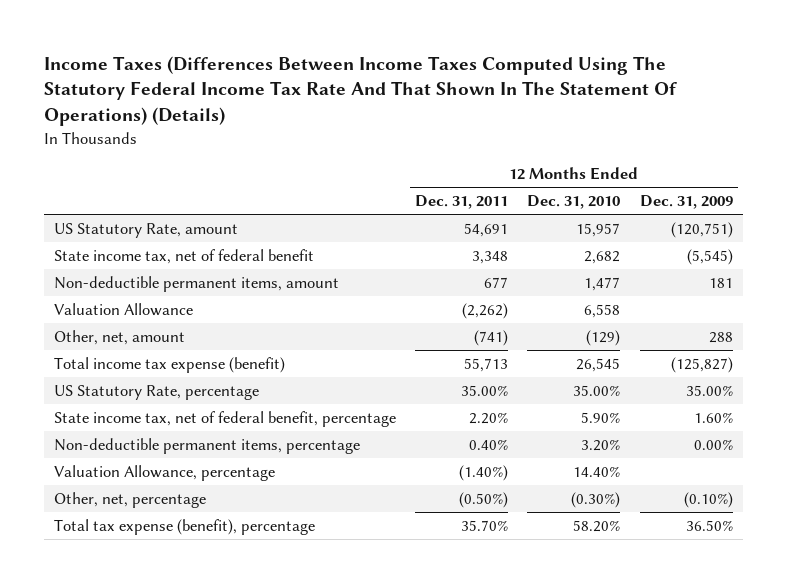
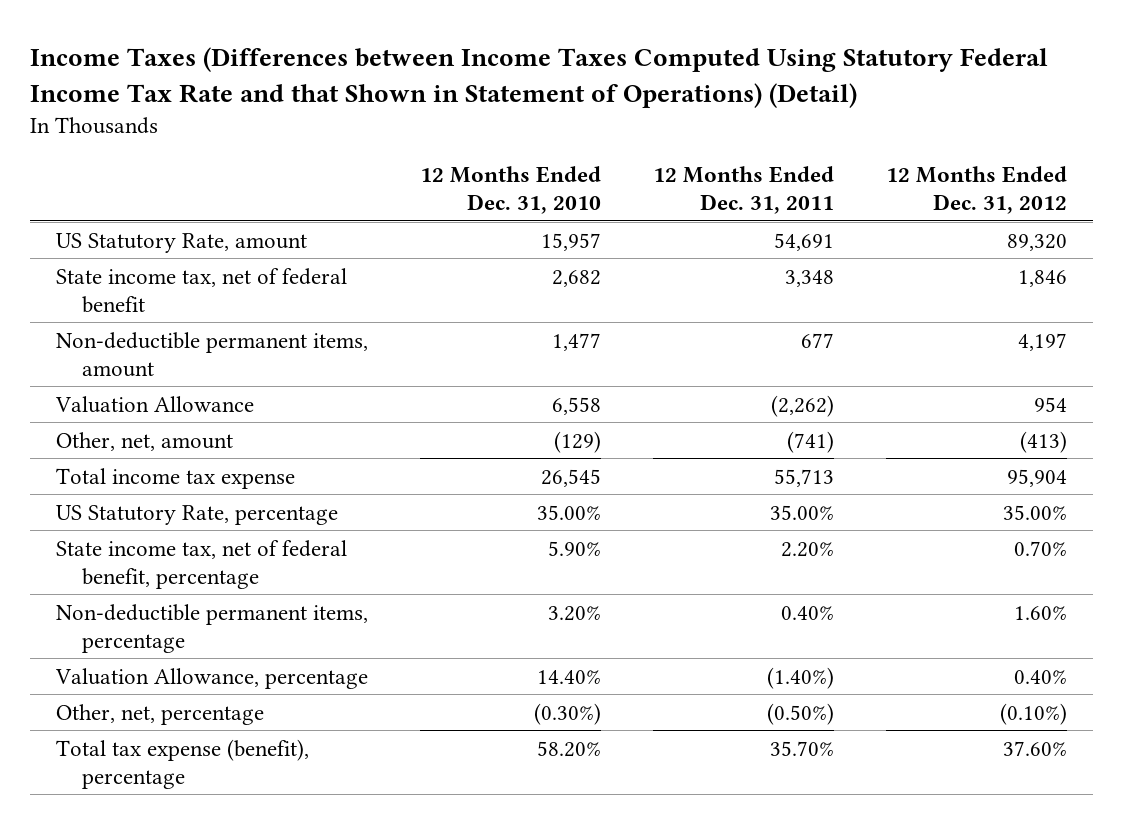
[43,55,677,127] Income Taxes (Differences Between Income Taxes Computed Using The Statutory Federal Income Tax Rate And That Shown In The Statement Of Operations) (Details) -> [30,47,1049,108] Income Taxes (Differences between Income Taxes Computed Using Statutory Federal Income Tax Rate and that Shown in Statement of Operations) (Detail)
[639,195,733,210] Dec. 31, 2009 -> none
none -> [886,165,1068,215] 12 Months Ended Dec. 31, 2012
[53,356,285,373] Total income tax expense (benefit) -> [56,467,296,489] Total income tax expense

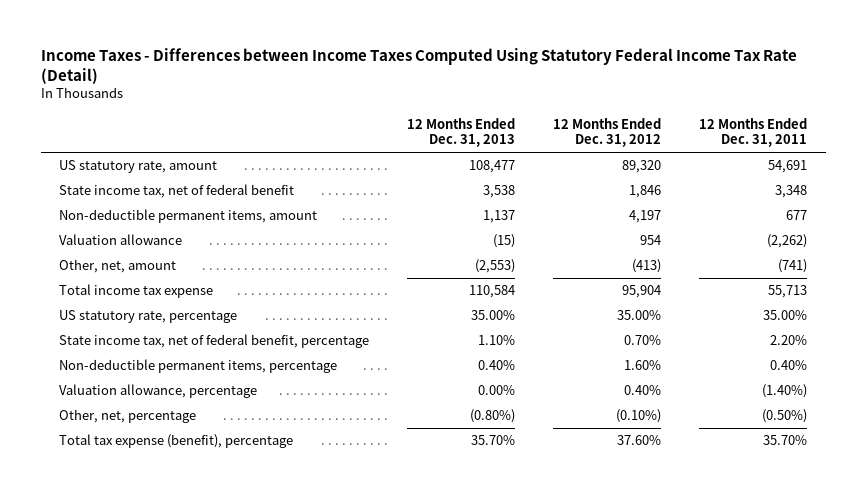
[30,47,1049,108] Income Taxes (Differences between Income Taxes Computed Using Statutory Federal Income Tax Rate and that Shown in Statement of Operations) (Detail) -> [40,47,797,84] Income Taxes - Differences between Income Taxes Computed Using Statutory Federal Income Tax Rate (Detail)
[420,165,602,215] 12 Months Ended Dec. 31, 2010 -> none
none -> [407,117,516,148] 12 Months Ended Dec. 31, 2013
[56,232,308,253] US Statutory Rate, amount -> [59,160,218,174] US statutory rate, amount
[55,395,255,413] Valuation Allowance -> [59,234,183,246] Valuation allowance
[56,504,339,525] US Statutory Rate, percentage -> [59,310,238,324] US statutory rate, percentage
[55,667,369,689] Valuation Allowance, percentage -> [59,384,258,399] Valuation allowance, percentage

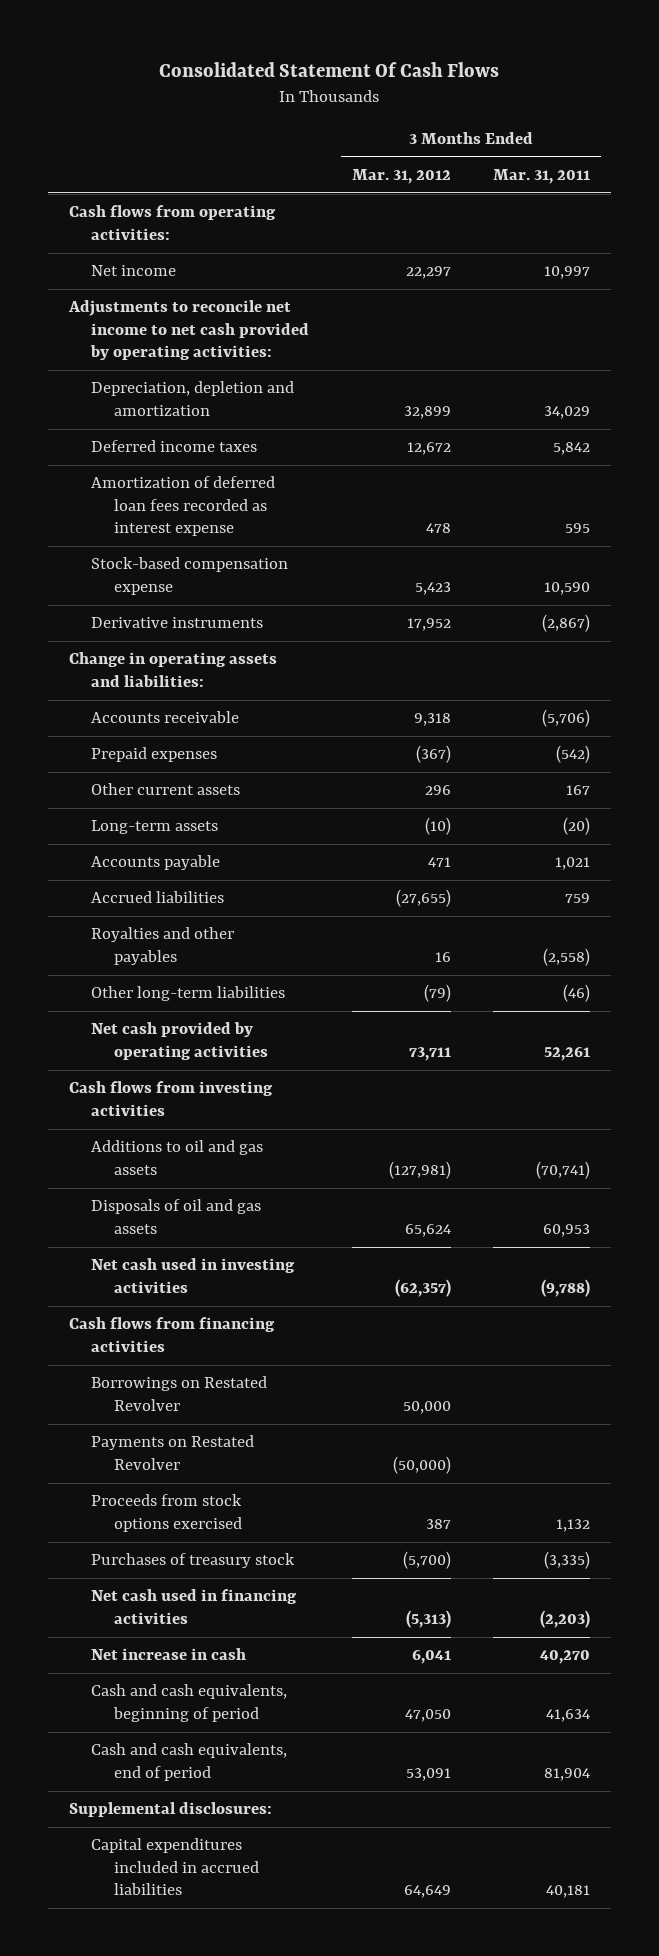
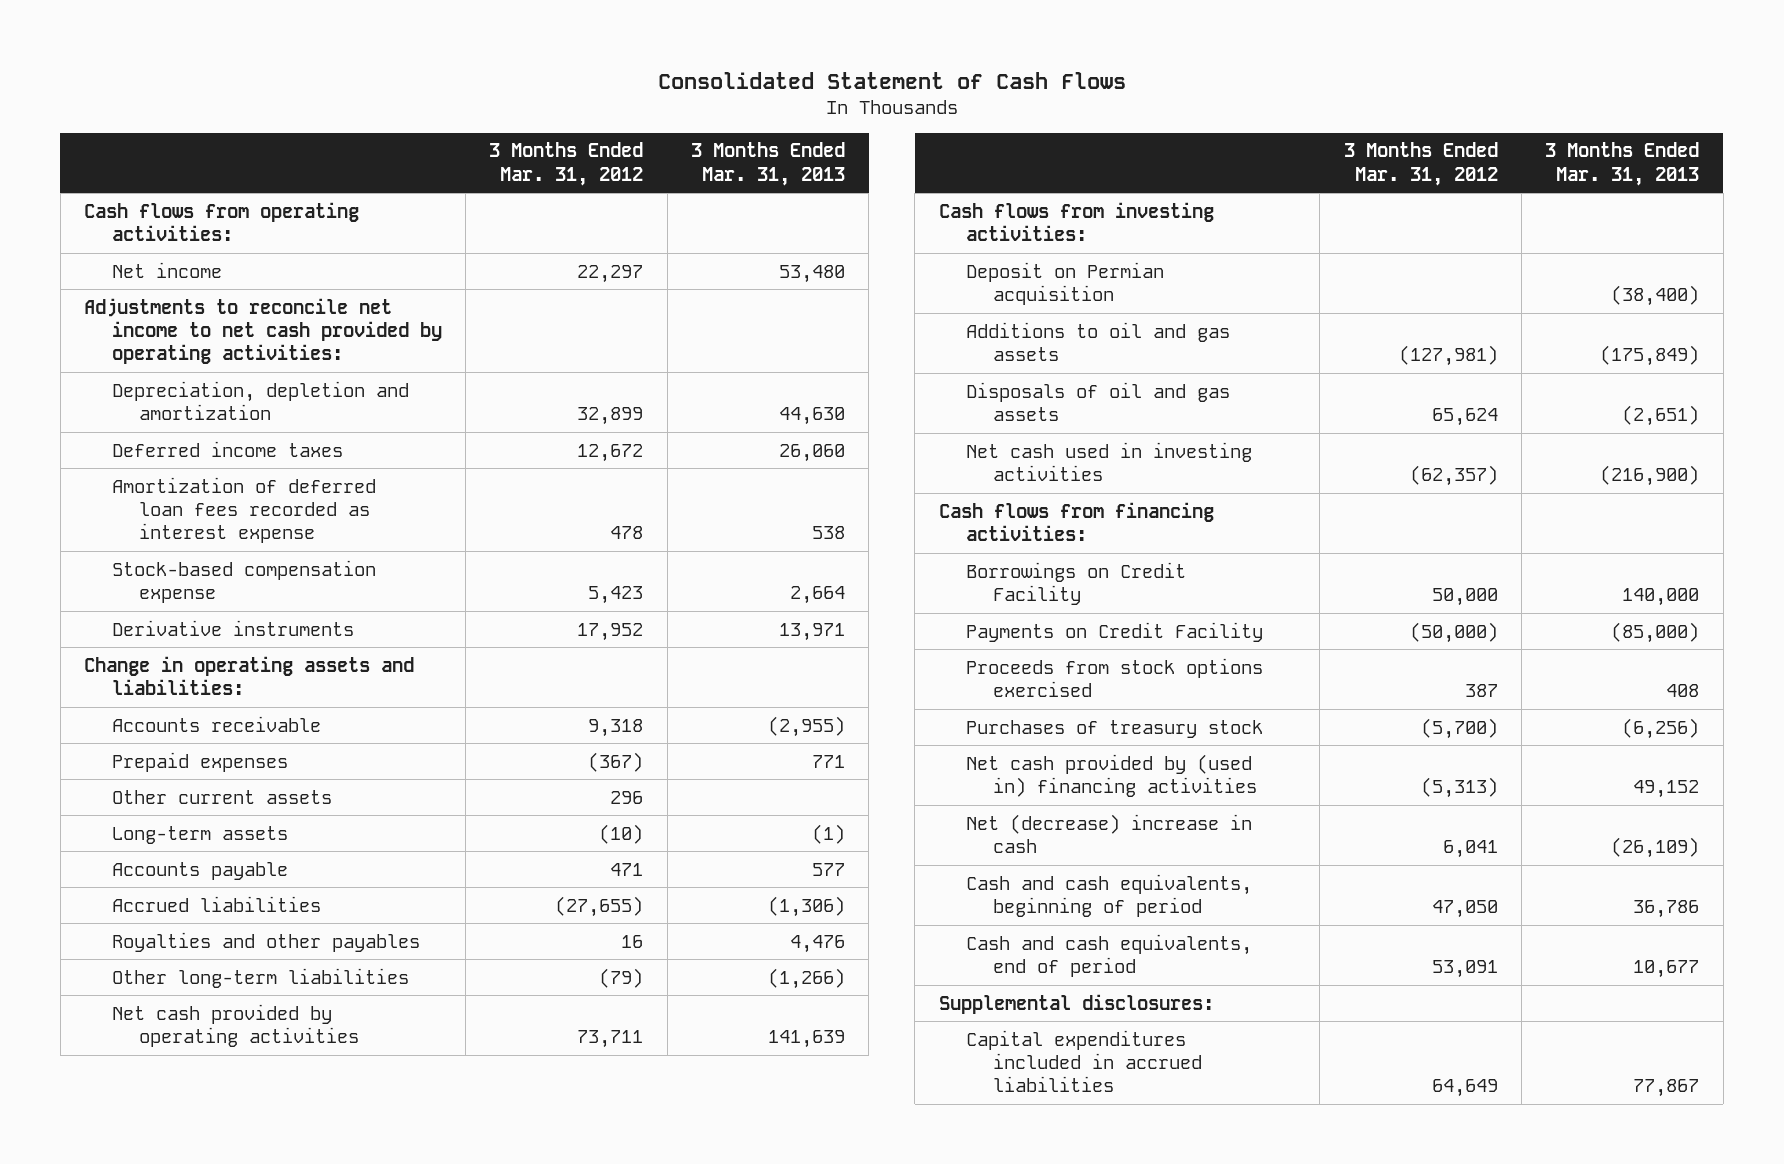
[159,61,500,77] Consolidated Statement Of Cash Flows -> [657,72,1126,90] Consolidated Statement of Cash Flows
[493,169,591,185] Mar. 31, 2011 -> none
none -> [690,142,845,186] 3 Months Ended Mar. 31, 2013
[68,1081,273,1116] Cash flows from investing activities -> [938,201,1214,241] Cash flows from investing activities:
none -> [966,261,1165,305] Deposit on Permian acquisition
[68,1317,275,1352] Cash flows from financing activities -> [938,501,1214,541] Cash flows from financing activities:
[91,1376,268,1411] Borrowings on Restated Revolver -> [966,561,1187,605] Borrowings on Credit Facility
[91,1435,255,1470] Payments on Restated Revolver -> [966,621,1264,642] Payments on Credit Facility
[91,1589,298,1624] Net cash used in financing activities -> [966,753,1258,797] Net cash provided by (used in) financing activities
[91,1648,247,1661] Net increase in cash -> [966,813,1253,853] Net (decrease) increase in cash

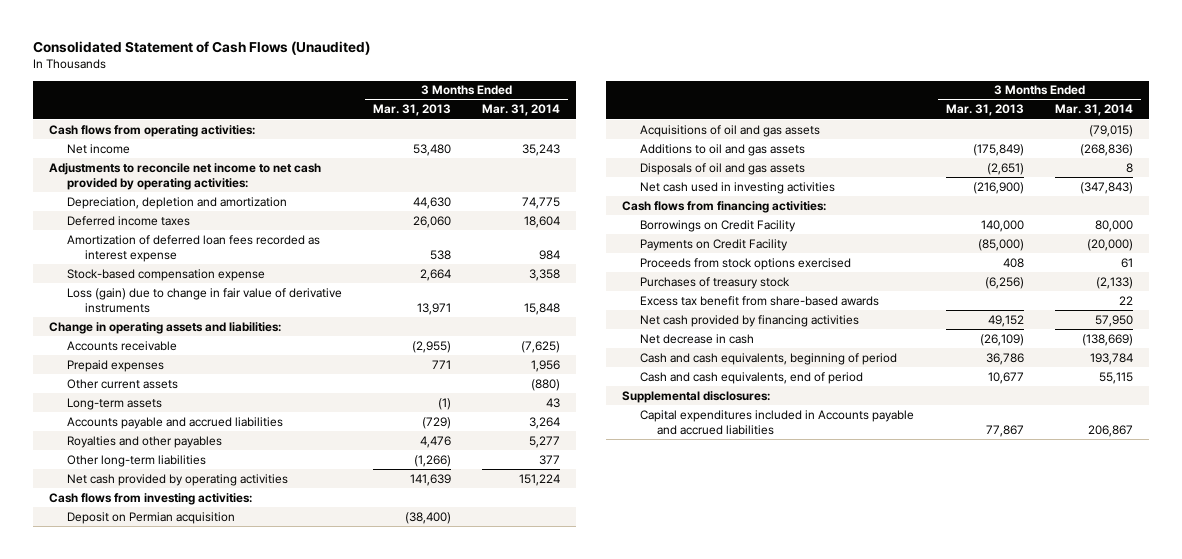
[657,72,1126,90] Consolidated Statement of Cash Flows -> [33,41,371,56] Consolidated Statement of Cash Flows (Unaudited)
[489,142,644,186] 3 Months Ended Mar. 31, 2012 -> none
none -> [482,104,561,117] Mar. 31, 2014
[111,619,354,636] Derivative instruments -> [66,287,342,313] Loss (gain) due to change in fair value of derivative instruments
[111,861,288,880] Accounts payable -> none
[111,895,321,912] Accrued liabilities -> none
none -> [66,416,283,429] Accounts payable and accrued liabilities
none -> [639,124,820,137] Acquisitions of oil and gas assets
none -> [639,295,879,306] Excess tax benefit from share-based awards
[966,753,1258,797] Net cash provided by (used in) financing activities -> [639,314,859,327] Net cash provided by financing activities
[966,813,1253,853] Net (decrease) increase in cash -> [639,333,754,344] Net decrease in cash
[966,1029,1203,1093] Capital expenditures included in accrued liabilities -> [639,409,914,435] Capital expenditures included in Accounts payable and accrued liabilities

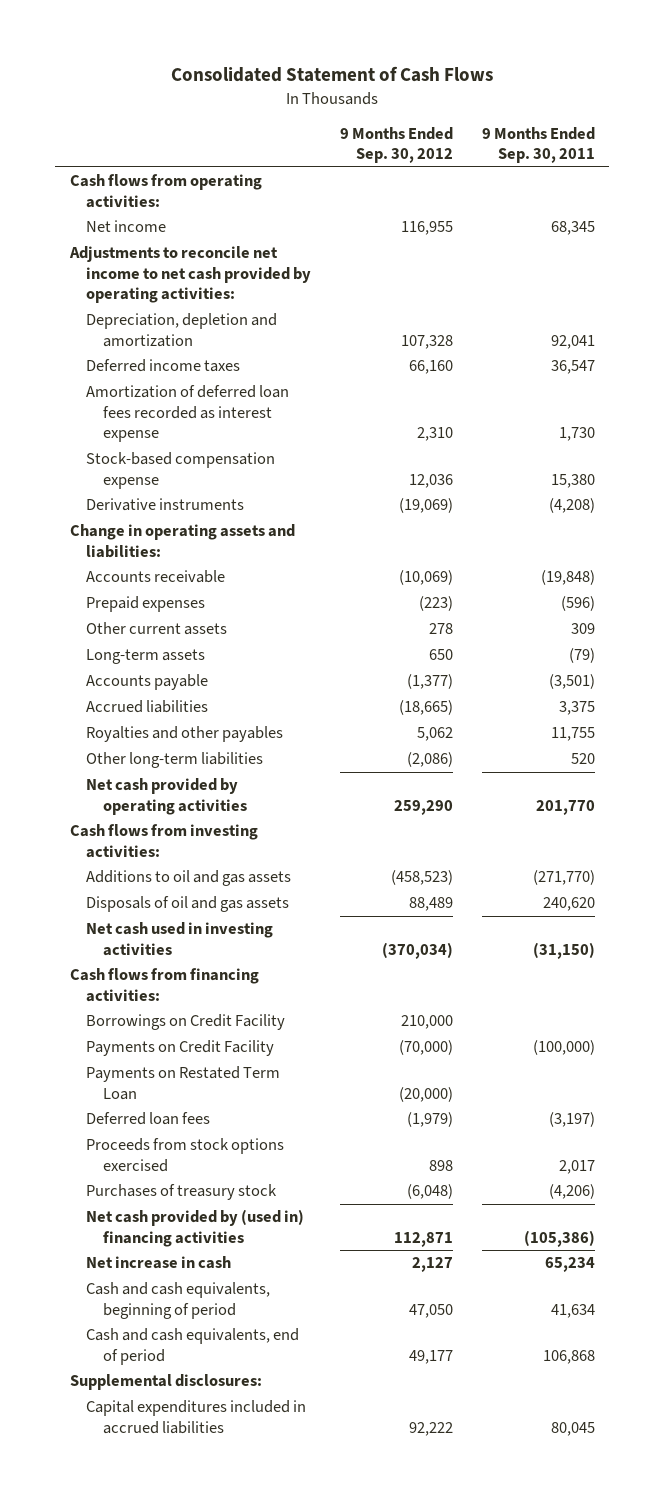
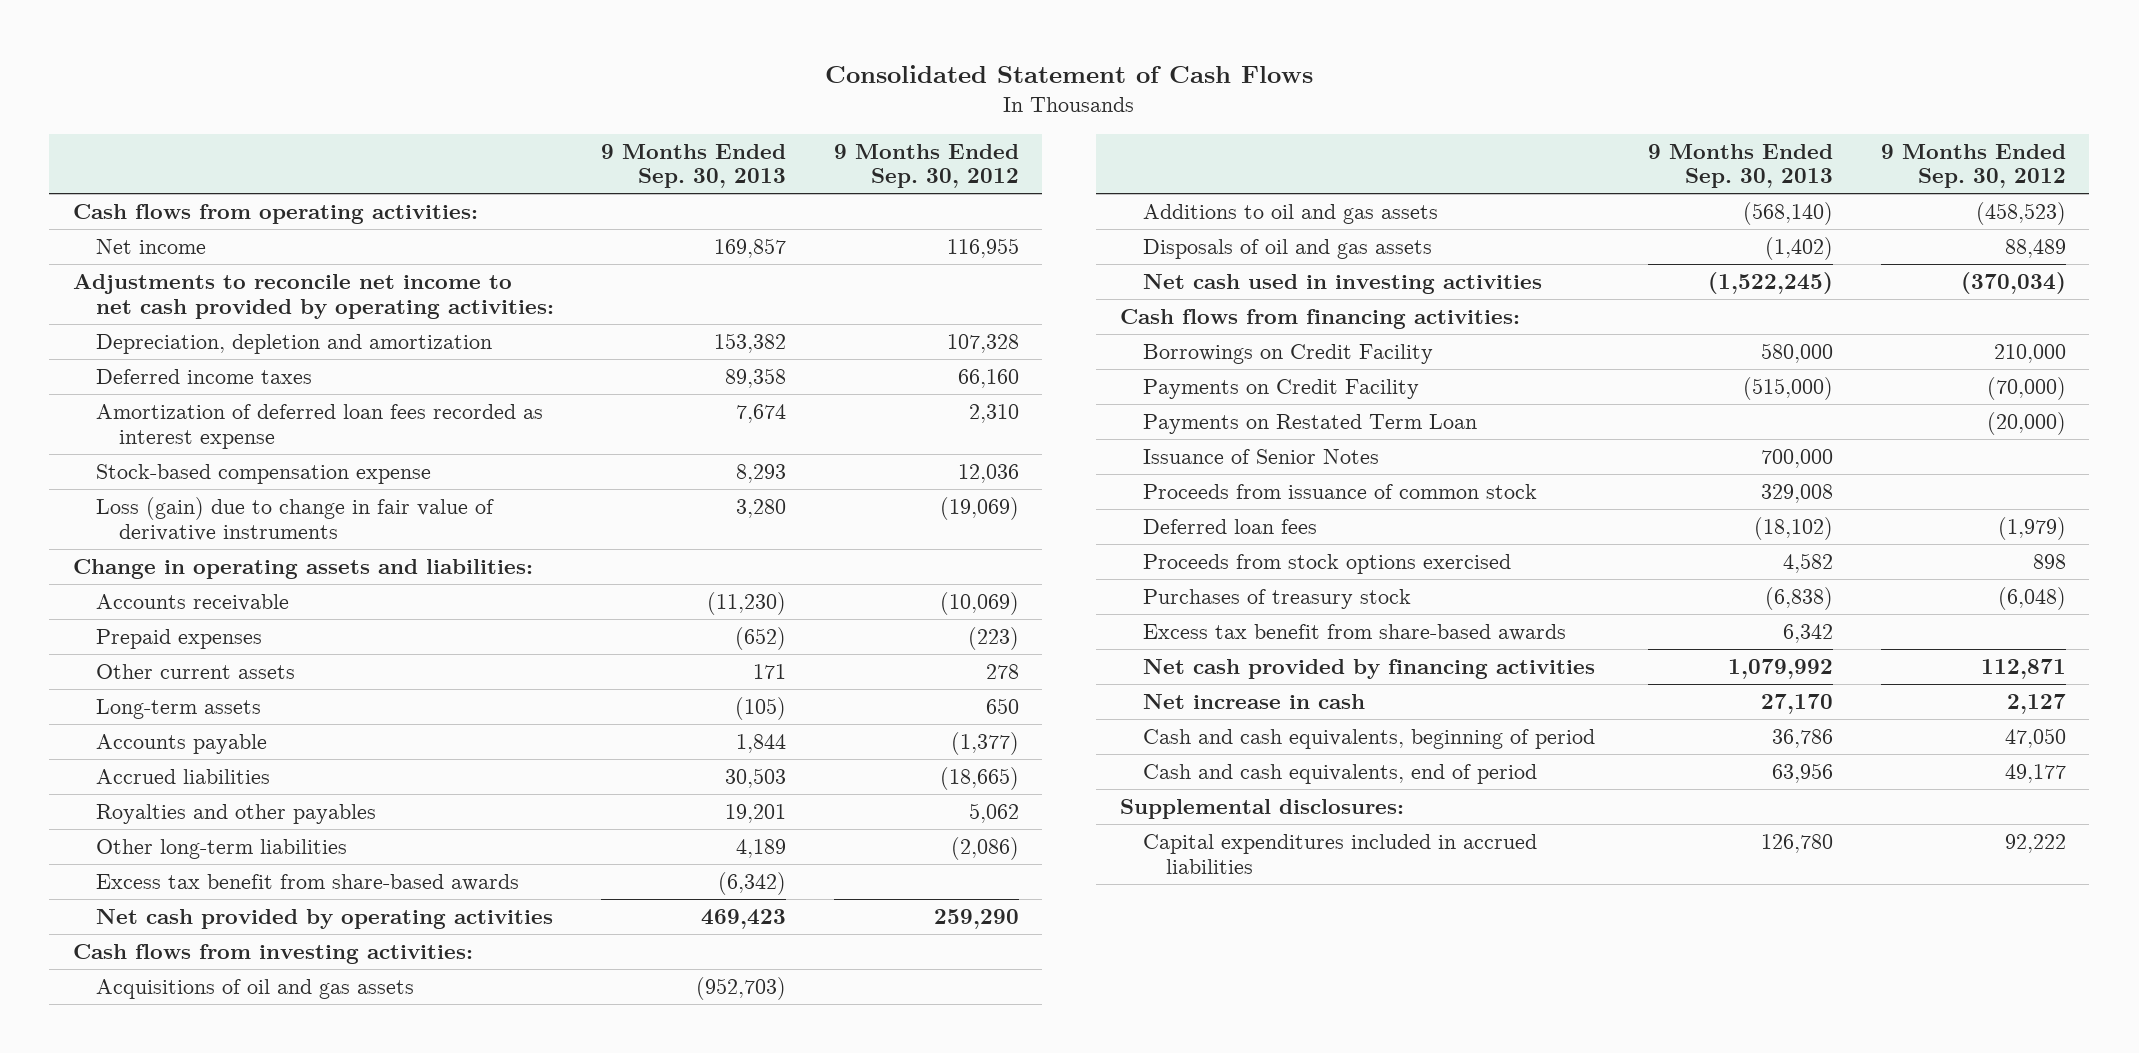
[481,126,595,164] 9 Months Ended Sep. 30, 2011 -> none
none -> [601,143,787,189] 9 Months Ended Sep. 30, 2013
[86,498,245,512] Derivative instruments -> [96,496,495,541] Loss (gain) due to change in fair value of derivative instruments
none -> [96,873,520,891] Excess tax benefit from share-based awards
none -> [96,978,415,999] Acquisitions of oil and gas assets
none -> [1142,448,1379,464] Issuance of Senior Notes
none -> [1142,483,1537,499] Proceeds from issuance of common stock
none -> [1142,623,1566,641] Excess tax benefit from share-based awards
[86,1209,305,1247] Net cash provided by (used in) financing activities -> [1142,658,1595,679] Net cash provided by financing activities

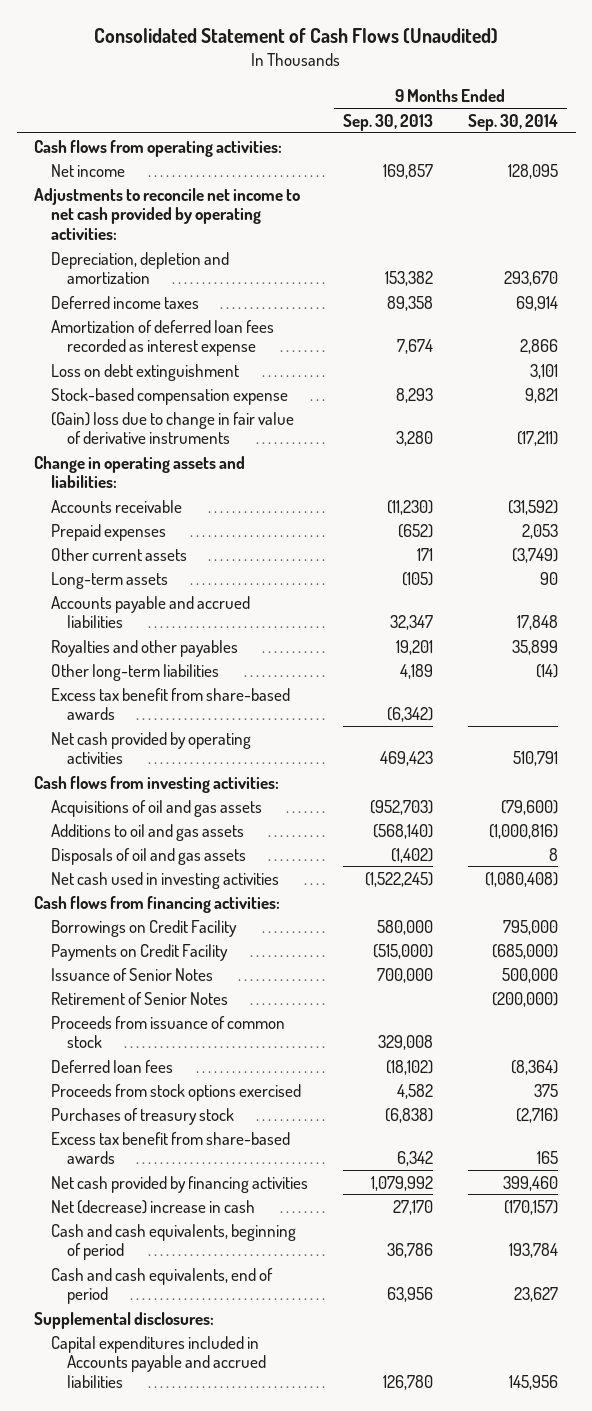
[825,64,1314,83] Consolidated Statement of Cash Flows -> [94,28,499,45] Consolidated Statement of Cash Flows (Unaudited)
[833,143,1019,189] 9 Months Ended Sep. 30, 2012 -> none
none -> [468,113,559,131] Sep. 30, 2014
none -> [50,363,239,381] Loss on debt extinguishment
[96,496,495,541] Loss (gain) due to change in fair value of derivative instruments -> [50,411,294,445] (Gain) loss due to change in fair value of derivative instruments
[96,733,268,754] Accounts payable -> none
[96,768,271,784] Accrued liabilities -> none
none -> [50,595,250,629] Accounts payable and accrued liabilities
[1142,413,1477,434] Payments on Restated Term Loan -> none
none -> [50,991,228,1005] Retirement of Senior Notes
[1142,693,1365,709] Net increase in cash -> [50,1199,255,1214] Net (decrease) increase in cash
[1142,833,1537,874] Capital expenditures included in accrued liabilities -> [50,1335,266,1389] Capital expenditures included in Accounts payable and accrued liabilities

